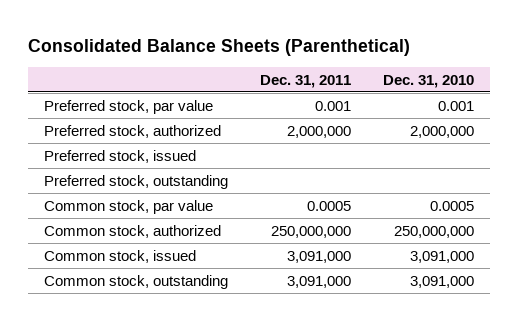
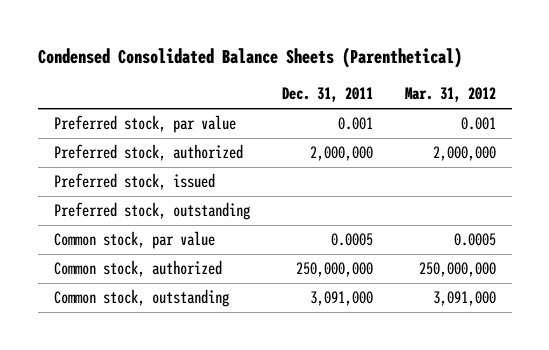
[28,38,411,56] Consolidated Balance Sheets (Parenthetical) -> [37,46,462,68] Condensed Consolidated Balance Sheets (Parenthetical)
[382,74,474,88] Dec. 31, 2010 -> none
none -> [404,87,496,103] Mar. 31, 2012
[44,249,197,263] Common stock, issued -> none

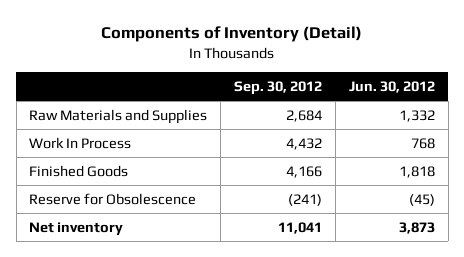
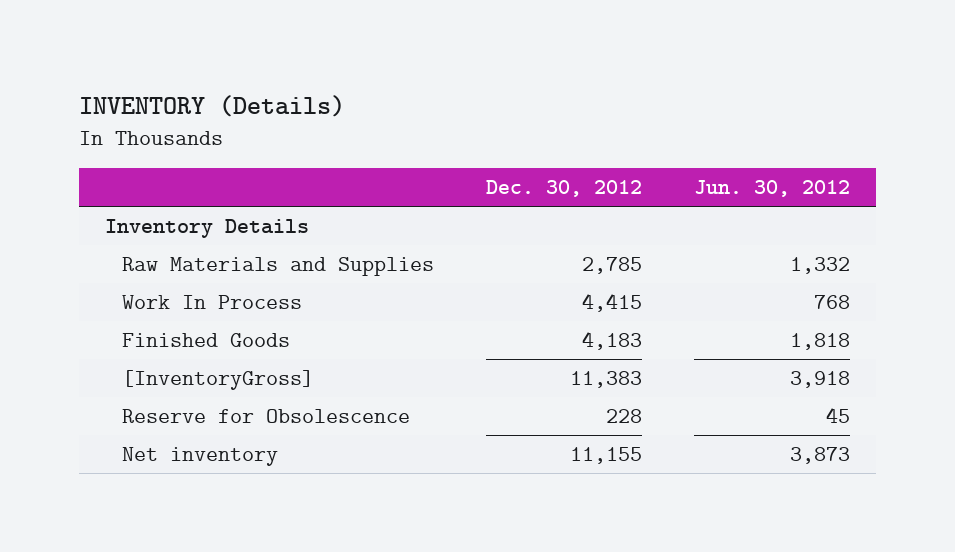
[101,26,363,43] Components of Inventory (Detail) -> [78,95,345,118] INVENTORY (Details)
[234,80,323,95] Sep. 30, 2012 -> none
none -> [486,180,643,198] Dec. 30, 2012
none -> [104,218,309,238] Inventory Details
none -> [122,369,315,390] [InventoryGross]
[409,193,436,206] (45) -> [826,406,851,423] 45

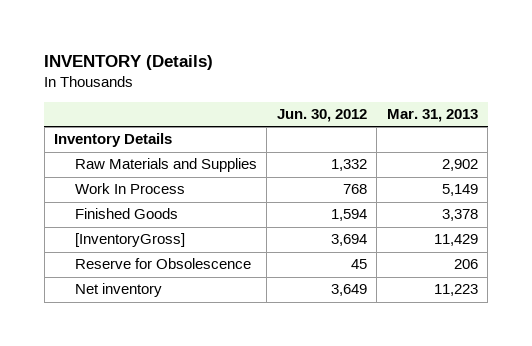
[486,180,643,198] Dec. 30, 2012 -> none
none -> [386,109,478,123] Mar. 31, 2013
[790,332,851,350] 1,818 -> [330,209,367,222] 1,594
[790,370,851,388] 3,918 -> [330,234,367,247] 3,694
[790,446,851,464] 3,873 -> [330,284,367,297] 3,649

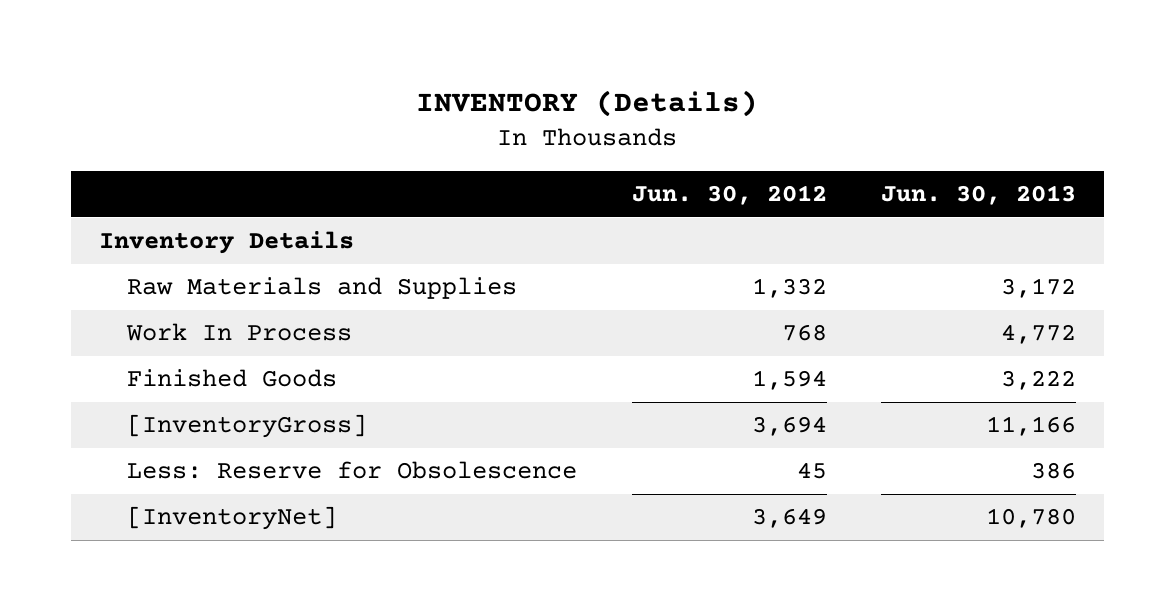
[386,109,478,123] Mar. 31, 2013 -> none
none -> [881,185,1077,206] Jun. 30, 2013
[74,258,251,270] Reserve for Obsolescence -> [126,461,577,480] Less: Reserve for Obsolescence
[74,283,162,298] Net inventory -> [126,506,337,531] [InventoryNet]

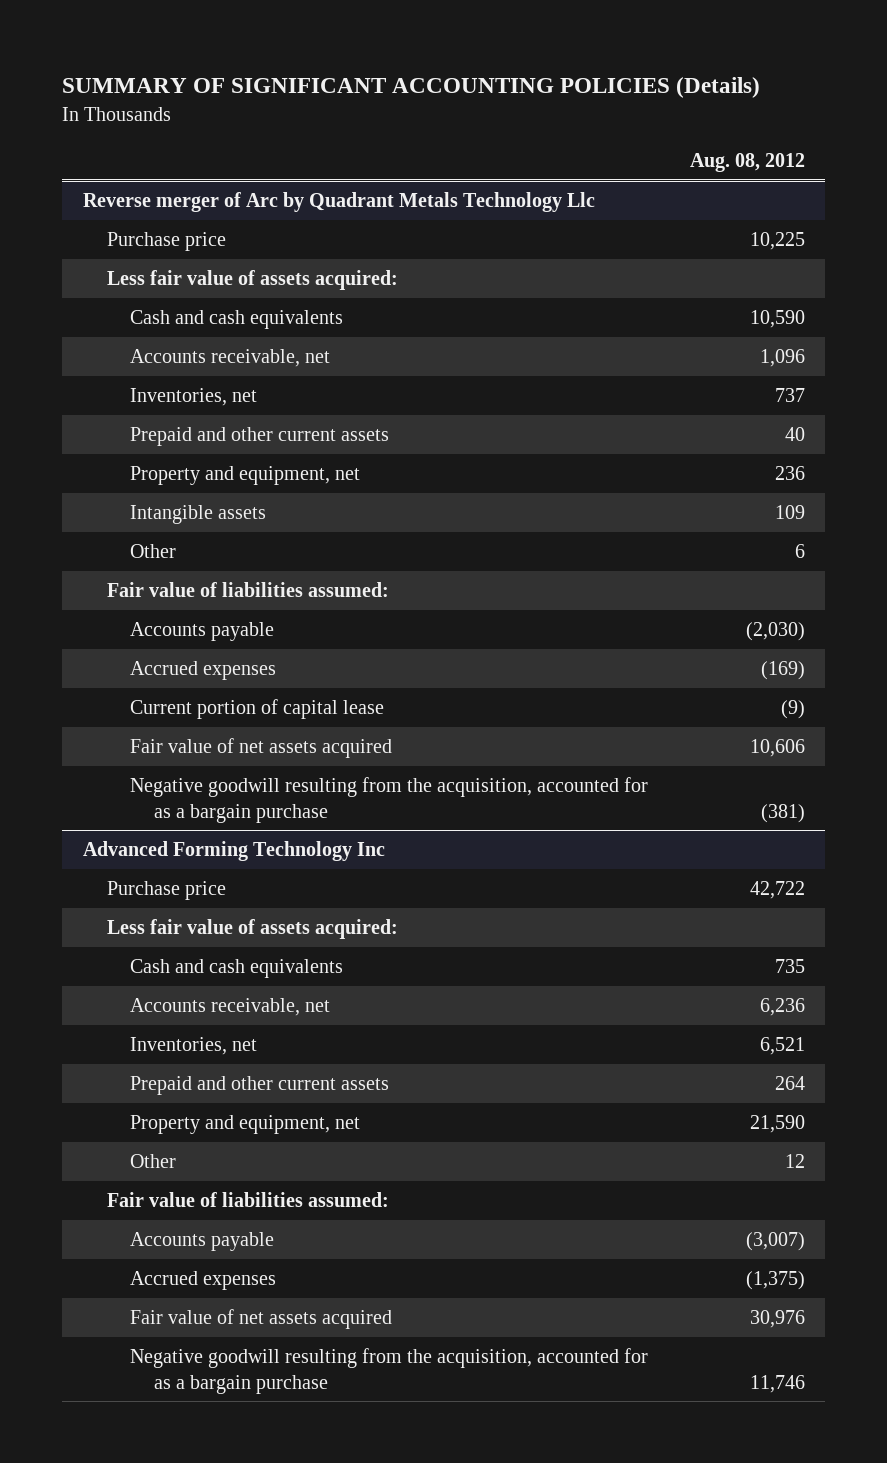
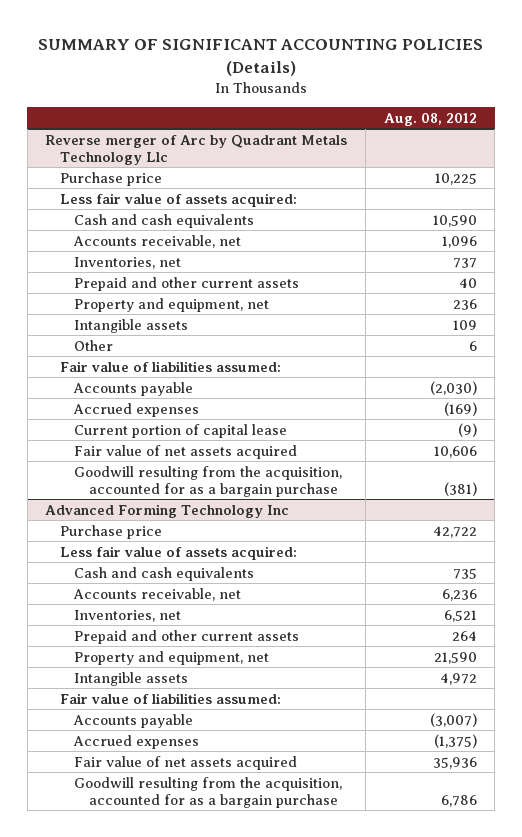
[130,776,649,823] Negative goodwill resulting from the acquisition, accounted for as a bargain purchase -> [74,465,343,497] Goodwill resulting from the acquisition, accounted for as a bargain purchase
[130,1153,177,1168] Other -> none
none -> [74,671,189,686] Intangible assets
[749,1309,805,1328] 30,976 -> [432,756,477,769] 35,936
[130,1347,649,1394] Negative goodwill resulting from the acquisition, accounted for as a bargain purchase -> [74,776,343,808] Goodwill resulting from the acquisition, accounted for as a bargain purchase
[749,1374,805,1393] 11,746 -> [440,794,477,807] 6,786

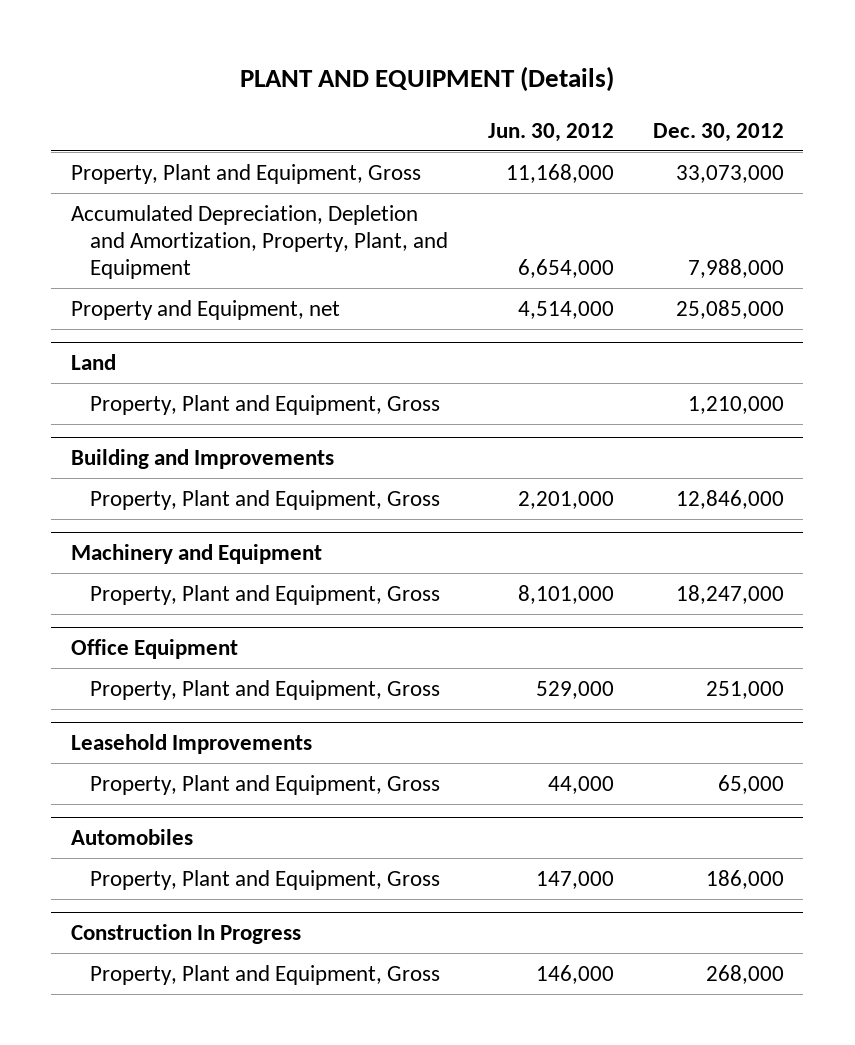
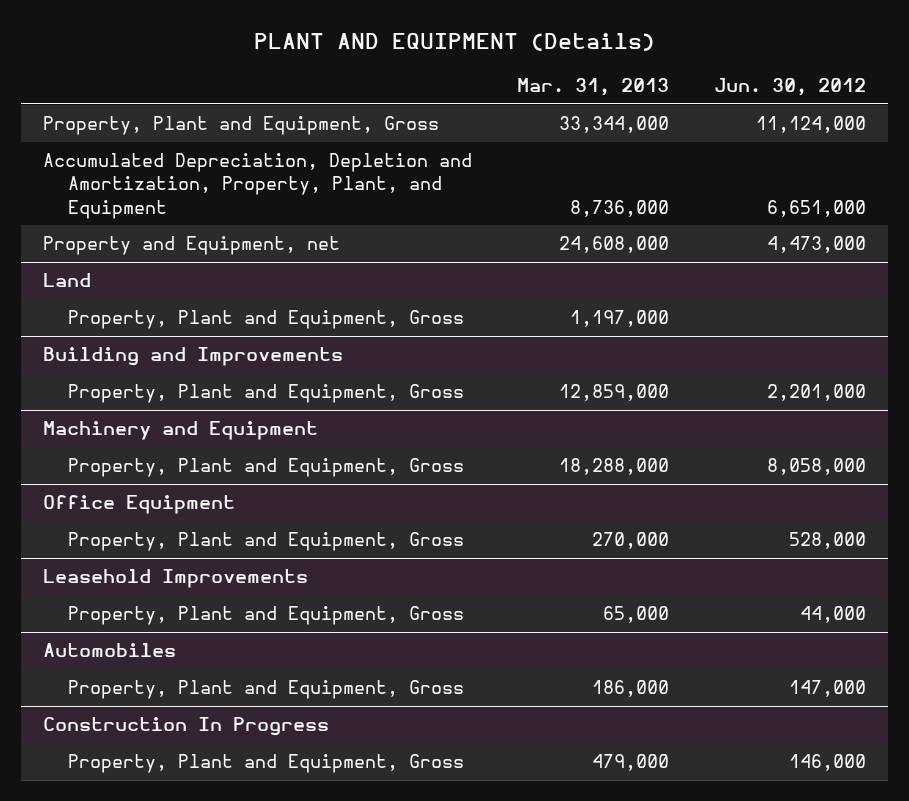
[652,122,784,142] Dec. 30, 2012 -> none
none -> [517,78,670,97] Mar. 31, 2013
[505,163,614,183] 11,168,000 -> [755,116,866,134] 11,124,000
[517,258,614,278] 6,654,000 -> [766,199,866,217] 6,651,000
[517,300,614,319] 4,514,000 -> [766,236,866,254] 4,473,000
[517,584,614,604] 8,101,000 -> [766,458,866,476] 8,058,000
[535,680,614,699] 529,000 -> [788,532,866,550] 528,000

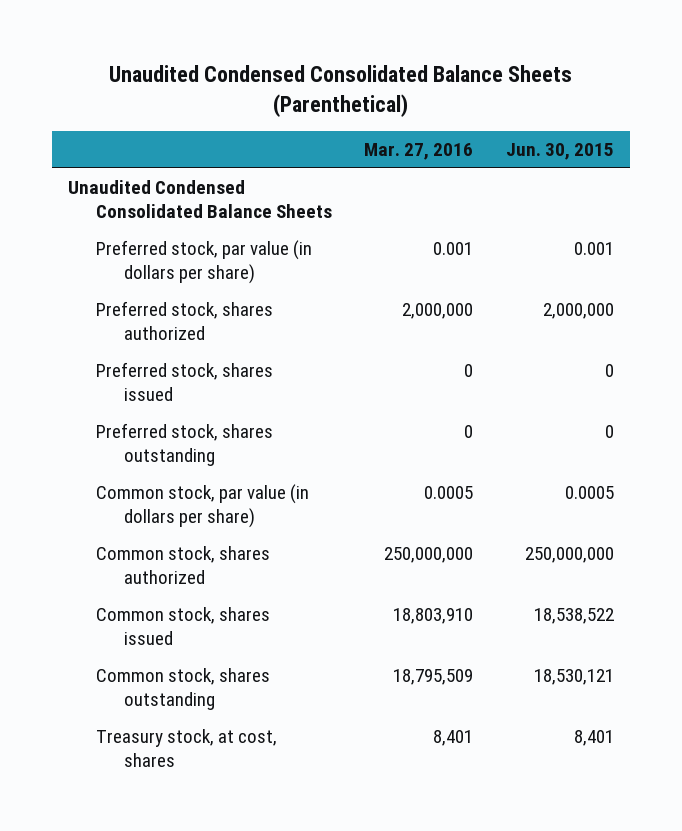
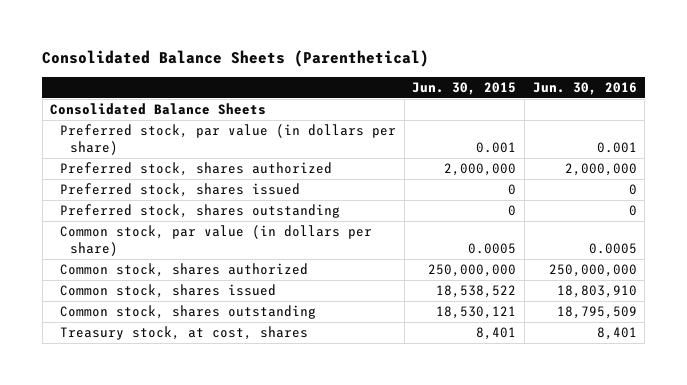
[108,64,572,117] Unaudited Condensed Consolidated Balance Sheets (Parenthetical) -> [42,50,430,68] Consolidated Balance Sheets (Parenthetical)
[364,143,474,161] Mar. 27, 2016 -> none
none -> [532,81,637,95] Jun. 30, 2016
[68,180,333,219] Unaudited Condensed Consolidated Balance Sheets -> [50,103,267,116] Consolidated Balance Sheets

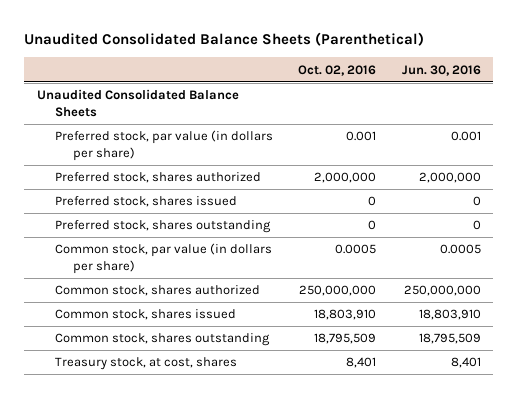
[42,50,430,68] Consolidated Balance Sheets (Parenthetical) -> [23,32,424,47] Unaudited Consolidated Balance Sheets (Parenthetical)
[412,81,517,95] Jun. 30, 2015 -> none
none -> [298,64,377,76] Oct. 02, 2016
[50,103,267,116] Consolidated Balance Sheets -> [36,89,239,117] Unaudited Consolidated Balance Sheets

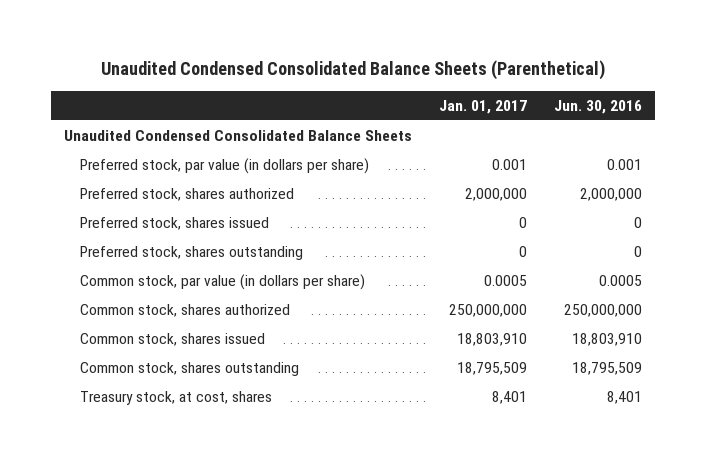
[23,32,424,47] Unaudited Consolidated Balance Sheets (Parenthetical) -> [101,59,606,80] Unaudited Condensed Consolidated Balance Sheets (Parenthetical)
[298,64,377,76] Oct. 02, 2016 -> none
none -> [439,99,528,114] Jan. 01, 2017
[36,89,239,117] Unaudited Consolidated Balance Sheets -> [64,130,413,142] Unaudited Condensed Consolidated Balance Sheets

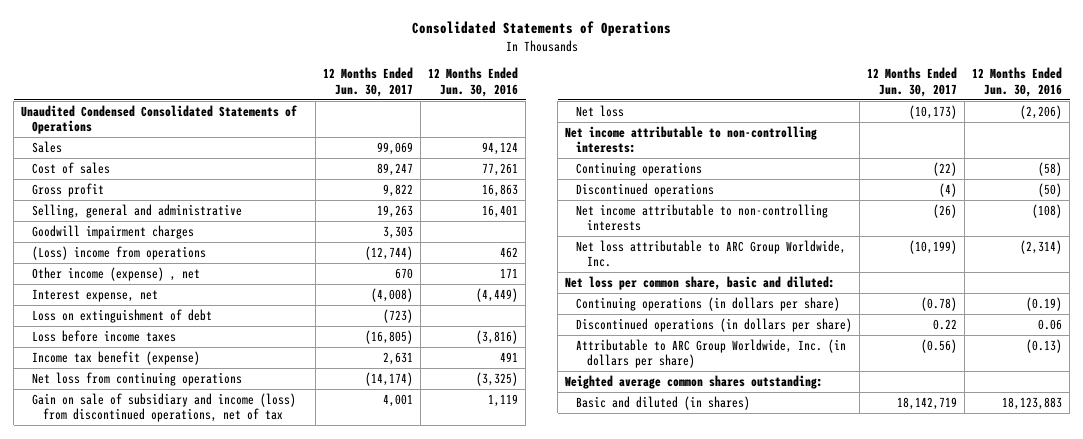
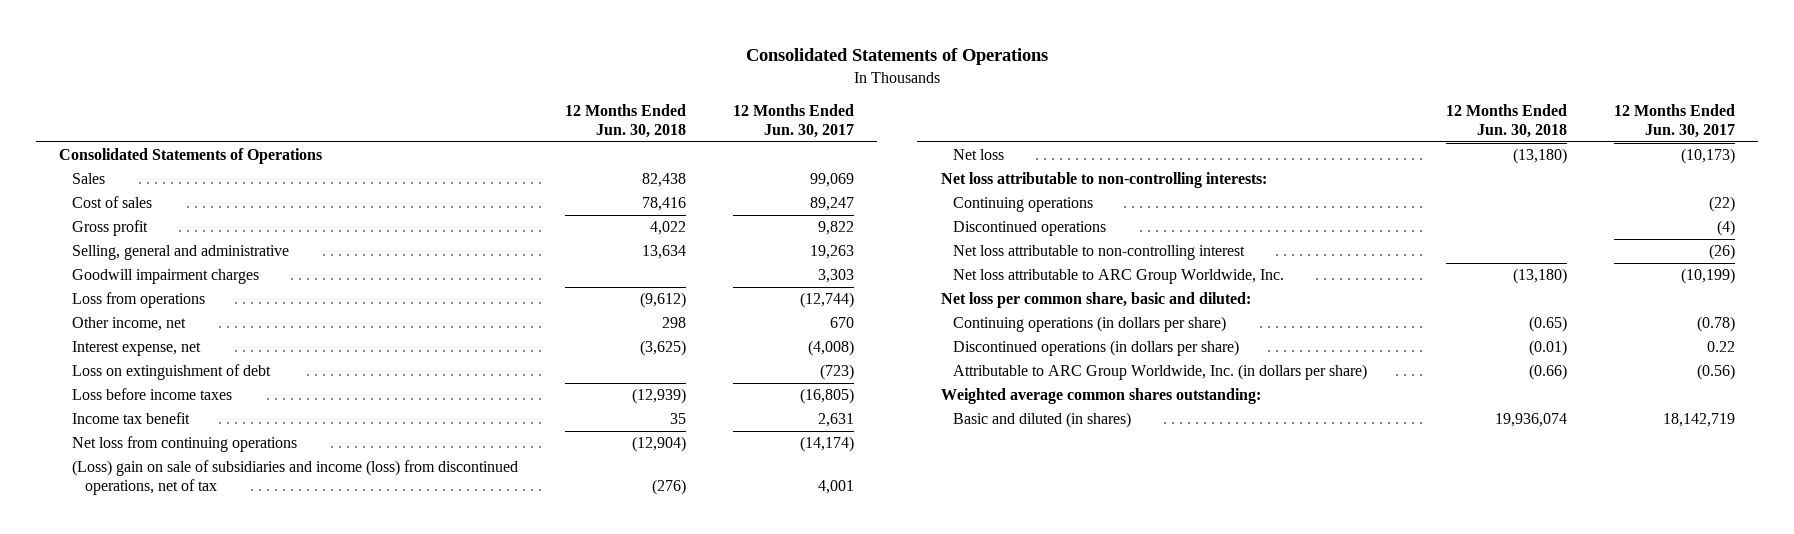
[428,67,519,97] 12 Months Ended Jun. 30, 2016 -> none
none -> [564,104,686,138] 12 Months Ended Jun. 30, 2018
[21,104,298,135] Unaudited Condensed Consolidated Statements of Operations -> [59,148,323,165] Consolidated Statements of Operations
[31,245,206,260] (Loss) income from operations -> [72,292,206,309] Loss from operations
[31,266,200,281] Other income (expense) , net -> [72,317,187,332] Other income, net
[31,350,200,365] Income tax benefit (expense) -> [72,412,191,425] Income tax benefit
[31,392,296,423] Gain on sale of subsidiary and income (loss) from discontinued operations, net of tax -> [72,460,519,496] (Loss) gain on sale of subsidiaries and income (loss) from discontinued operations, net of tax
[565,125,818,154] Net income attributable to non-controlling interests: -> [940,172,1267,189] Net loss attributable to non-controlling interests:
[576,203,829,232] Net income attributable to non-controlling interests -> [953,245,1246,261] Net loss attributable to non-controlling interest

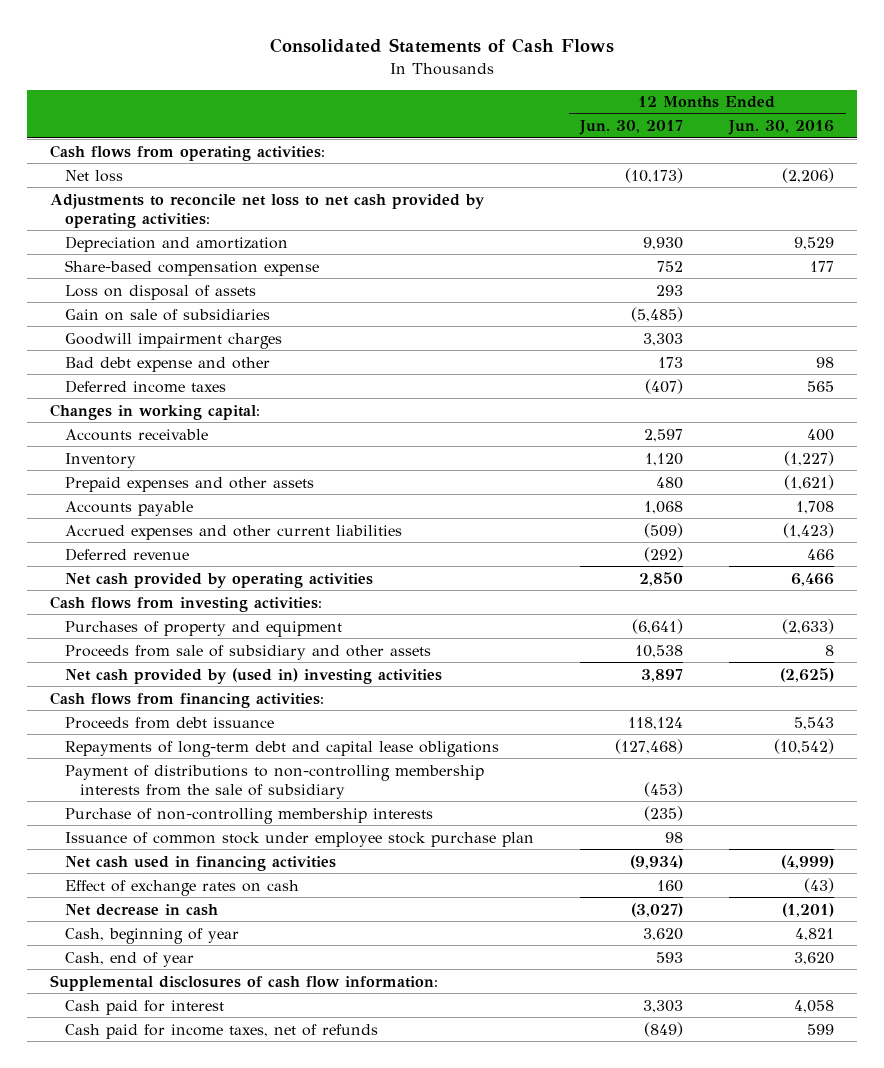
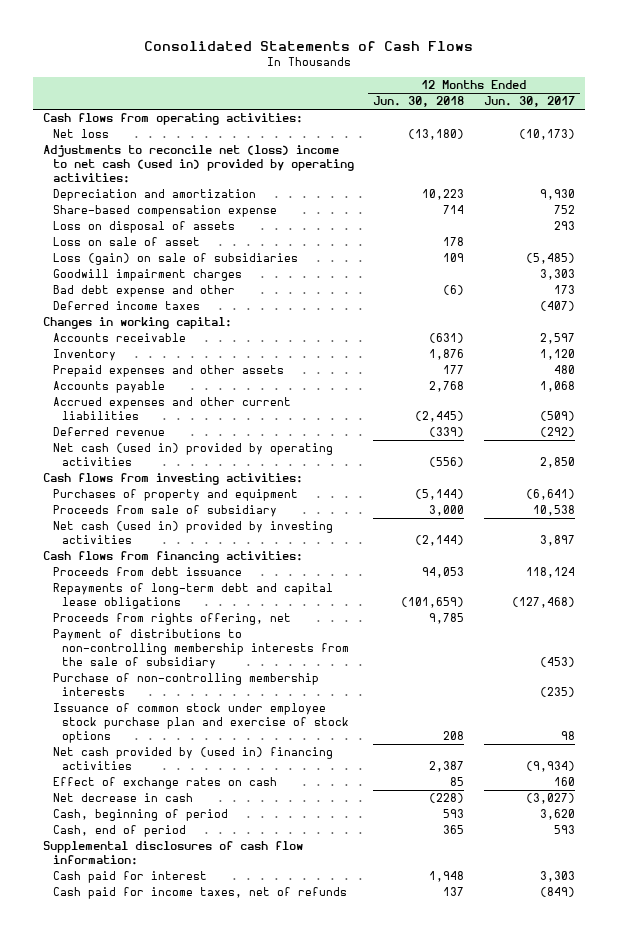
[728,120,835,136] Jun. 30, 2016 -> none
none -> [373,96,465,108] Jun. 30, 2018
[49,193,485,229] Adjustments to reconcile net loss to net cash provided by operating activities: -> [43,145,354,183] Adjustments to reconcile net (loss) income to net cash (used in) provided by operating activities:
none -> [52,237,200,247] Loss on sale of asset
[65,308,271,321] Gain on sale of subsidiaries -> [52,253,298,266] Loss (gain) on sale of subsidiaries
[65,572,374,588] Net cash provided by operating activities -> [52,443,333,467] Net cash (used in) provided by operating activities
[65,644,432,660] Proceeds from sale of subsidiary and other assets -> [52,505,277,518] Proceeds from sale of subsidiary
[65,667,443,684] Net cash provided by (used in) investing activities -> [52,521,333,545] Net cash (used in) provided by investing activities
none -> [52,613,291,626] Proceeds from rights offering, net
[65,831,535,847] Issuance of common stock under employee stock purchase plan -> [52,703,350,743] Issuance of common stock under employee stock purchase plan and exercise of stock options
[65,855,337,871] Net cash used in financing activities -> [52,747,333,771] Net cash provided by (used in) financing activities
[65,927,240,944] Cash, beginning of year -> [52,809,228,822] Cash, beginning of period
[65,951,195,967] Cash, end of year -> [52,825,186,838] Cash, end of period

